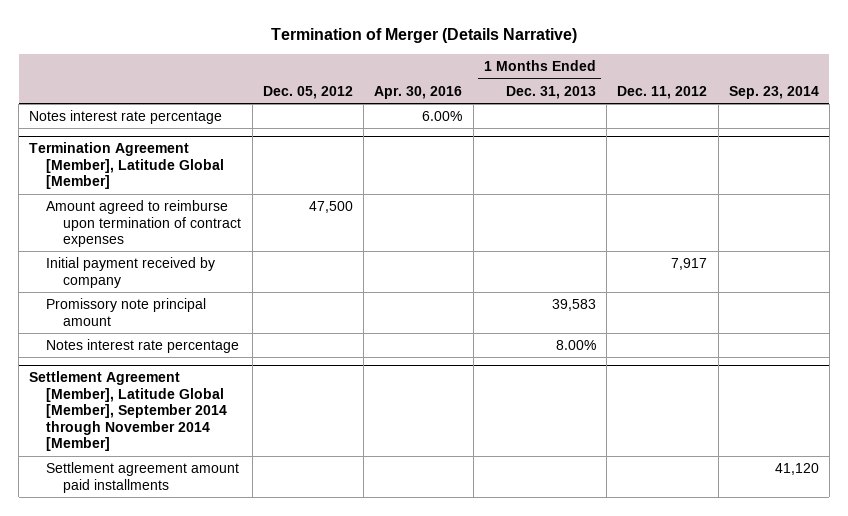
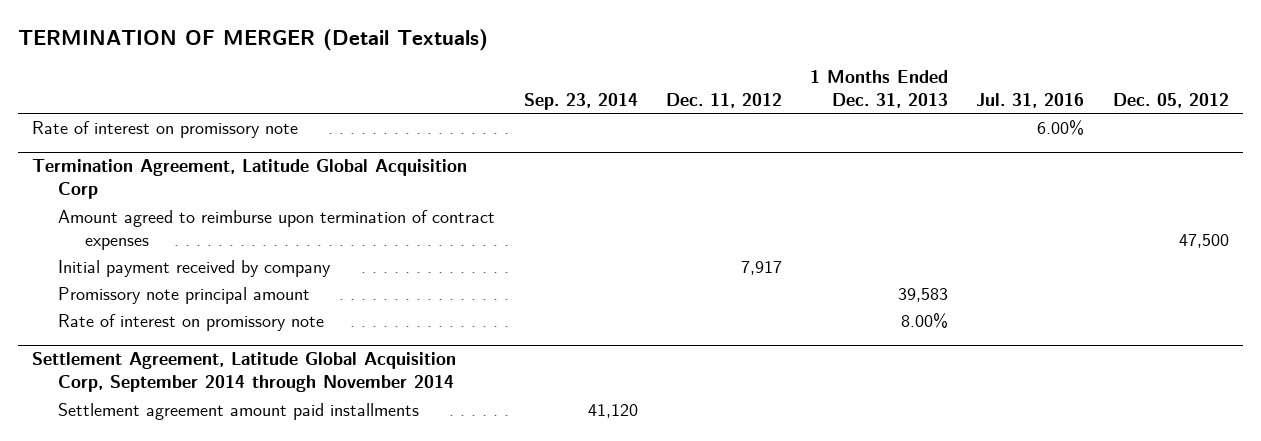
[271,28,578,44] Termination of Merger (Details Narrative) -> [17,29,488,52] TERMINATION OF MERGER (Detail Textuals)
[374,85,463,99] Apr. 30, 2016 -> none
none -> [976,92,1085,108] Jul. 31, 2016
[29,110,223,125] Notes interest rate percentage -> [32,120,299,138] Rate of interest on promissory note
[29,142,225,190] Termination Agreement [Member], Latitude Global [Member] -> [32,159,468,200] Termination Agreement, Latitude Global Acquisition Corp
[46,339,240,354] Notes interest rate percentage -> [58,313,325,331] Rate of interest on promissory note
[29,371,228,452] Settlement Agreement [Member], Latitude Global [Member], September 2014 through November 2014 [Member] -> [32,352,457,393] Settlement Agreement, Latitude Global Acquisition Corp, September 2014 through November 2014

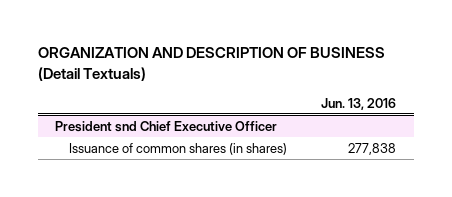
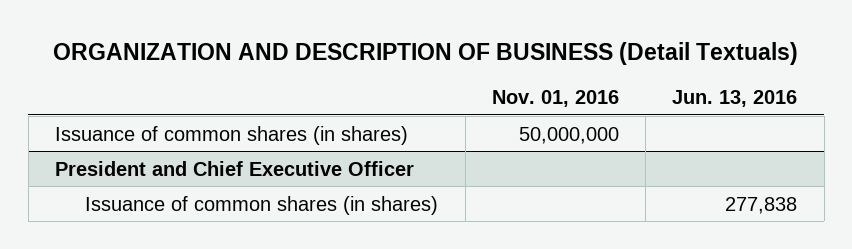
none -> [491,90,619,108] Nov. 01, 2016
none -> [55,125,409,145] Issuance of common shares (in shares)
[55,120,278,132] President snd Chief Executive Officer -> [55,160,415,176] President and Chief Executive Officer

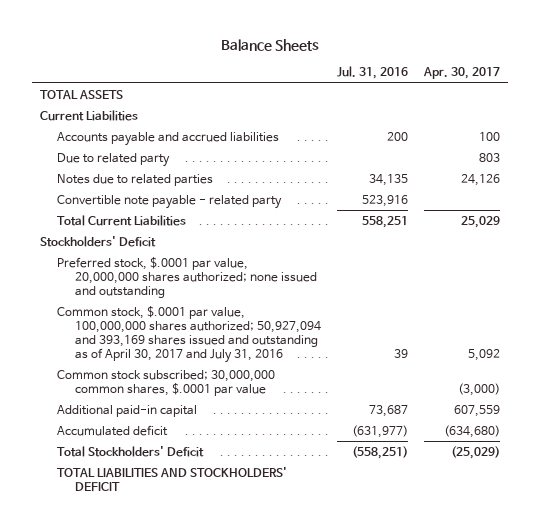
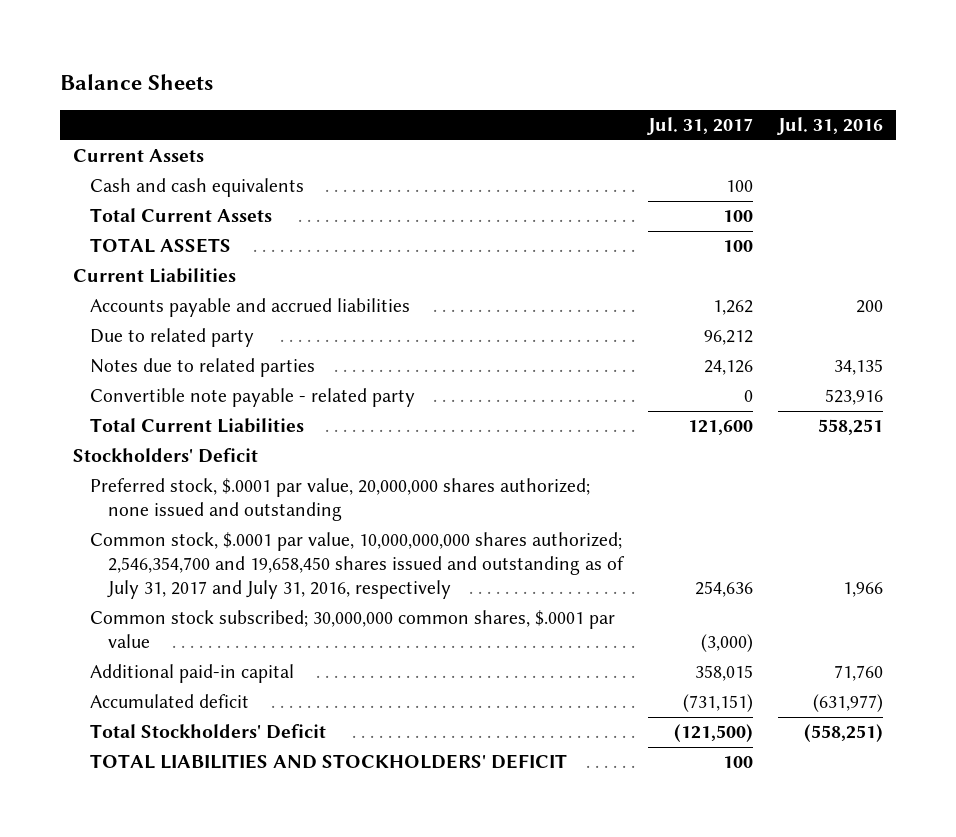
[422,67,500,80] Apr. 30, 2017 -> none
none -> [646,117,753,136] Jul. 31, 2017
none -> [72,149,204,163] Current Assets
none -> [90,178,305,198] Cash and cash equivalents
none -> [90,208,273,223] Total Current Assets
[57,305,321,363] Common stock, $.0001 par value, 100,000,000 shares authorized; 50,927,094 and 393,169 shares issued and outstanding as of April 30, 2017 and July 31, 2016 -> [90,532,625,599] Common stock, $.0001 par value, 10,000,000,000 shares authorized; 2,546,354,700 and 19,658,450 shares issued and outstanding as of July 31, 2017 and July 31, 2016, respectively
[393,348,408,358] 39 -> [843,581,884,597] 1,966
[368,404,408,417] 73,687 -> [834,665,884,682] 71,760

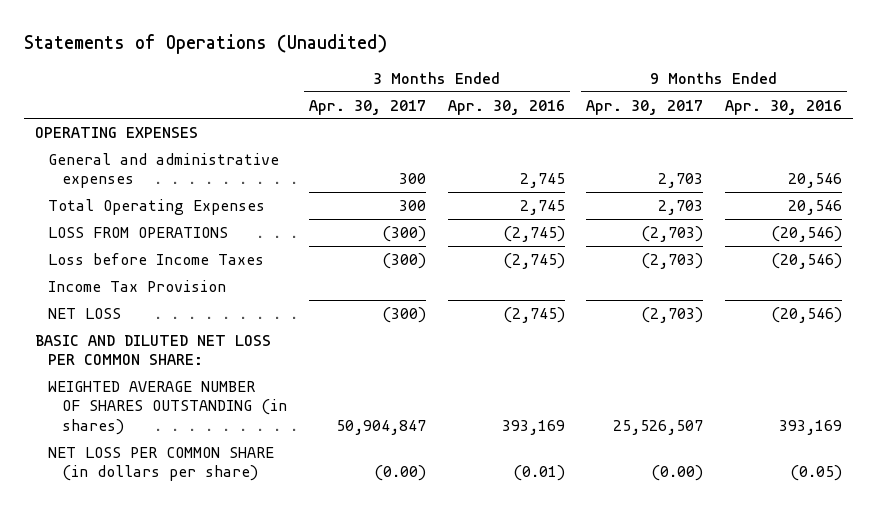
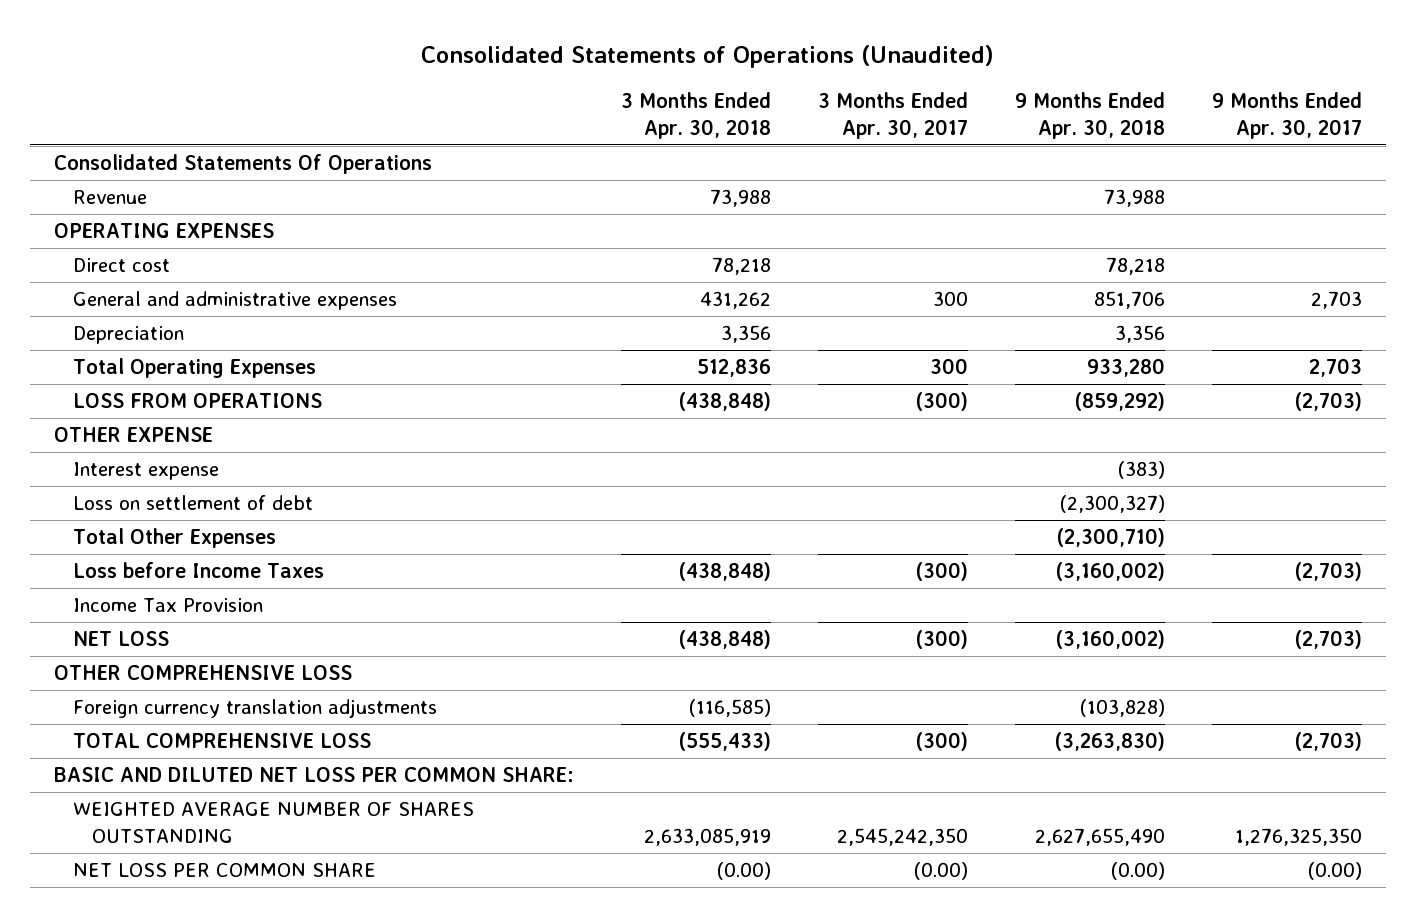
[23,33,387,54] Statements of Operations (Unaudited) -> [420,44,994,68] Consolidated Statements of Operations (Unaudited)
[447,99,565,115] Apr. 30, 2016 -> none
[725,99,843,115] Apr. 30, 2016 -> none
none -> [620,92,771,139] 3 Months Ended Apr. 30, 2018
none -> [1014,92,1165,139] 9 Months Ended Apr. 30, 2018
none -> [53,154,432,175] Consolidated Statements Of Operations
none -> [72,190,147,205] Revenue
none -> [72,258,170,273] Direct cost
none -> [72,326,184,345] Depreciation
none -> [53,427,213,443] OTHER EXPENSE
none -> [72,462,219,481] Interest expense
none -> [72,495,313,511] Loss on settlement of debt
none -> [72,528,276,549] Total Other Expenses
none -> [53,665,352,681] OTHER COMPREHENSIVE LOSS
none -> [72,699,437,719] Foreign currency translation adjustments
none -> [72,733,371,749] TOTAL COMPREHENSIVE LOSS
[48,380,288,436] WEIGHTED AVERAGE NUMBER OF SHARES OUTSTANDING (in shares) -> [72,802,474,843] WEIGHTED AVERAGE NUMBER OF SHARES OUTSTANDING
[335,420,426,436] 50,904,847 -> [836,827,968,846] 2,545,242,350
[613,420,704,436] 25,526,507 -> [1235,827,1363,846] 1,276,325,350
[48,446,275,482] NET LOSS PER COMMON SHARE (in dollars per share) -> [72,863,376,878] NET LOSS PER COMMON SHARE

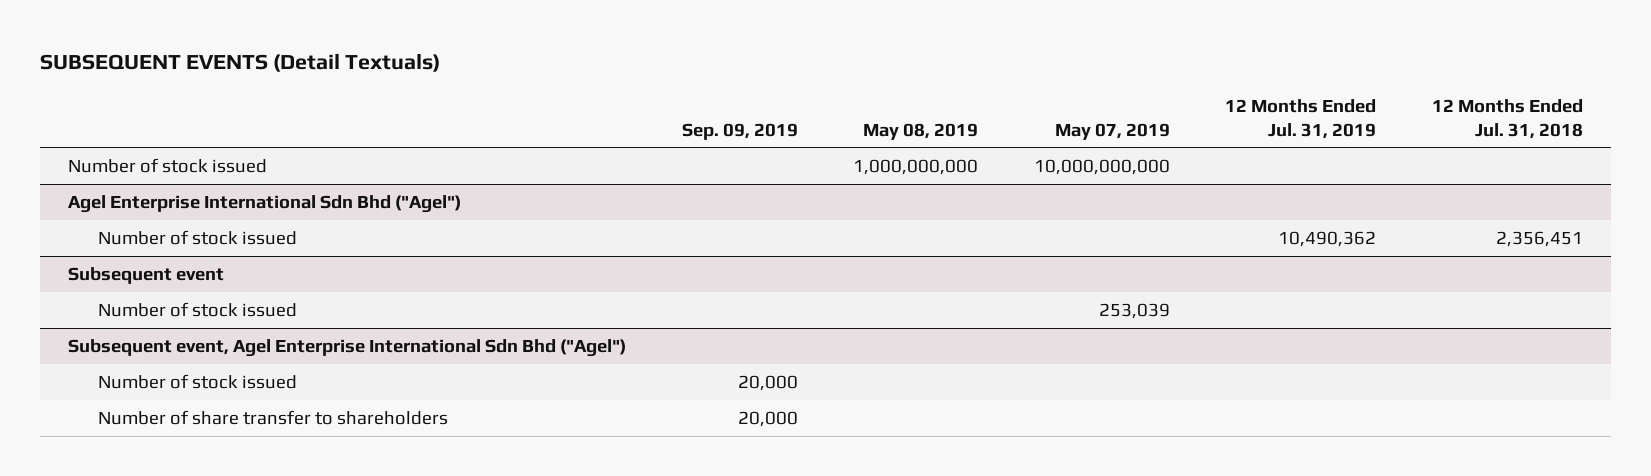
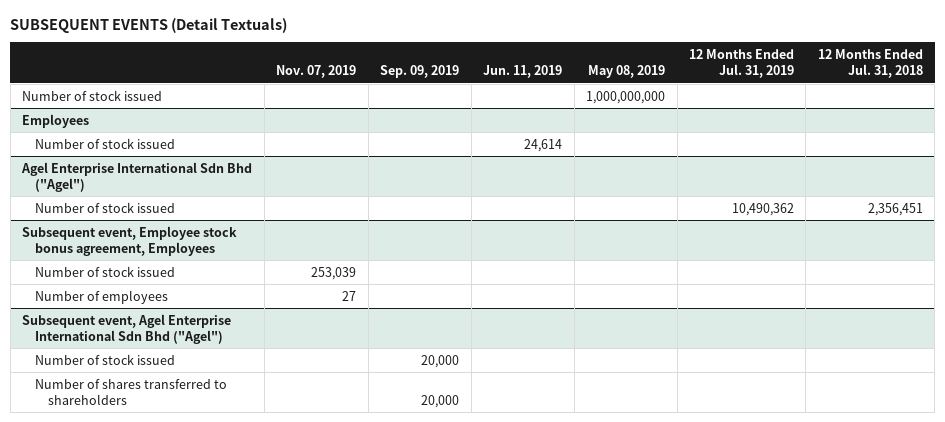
[1054,122,1170,140] May 07, 2019 -> none
none -> [276,64,357,78] Nov. 07, 2019
none -> [483,64,563,78] Jun. 11, 2019
none -> [22,113,90,128] Employees
none -> [35,137,176,149] Number of stock issued
[68,266,225,284] Subsequent event -> [22,225,238,256] Subsequent event, Employee stock bonus agreement, Employees
none -> [35,289,169,304] Number of employees
[97,409,448,425] Number of share transfer to shareholders -> [35,378,228,405] Number of shares transferred to shareholders

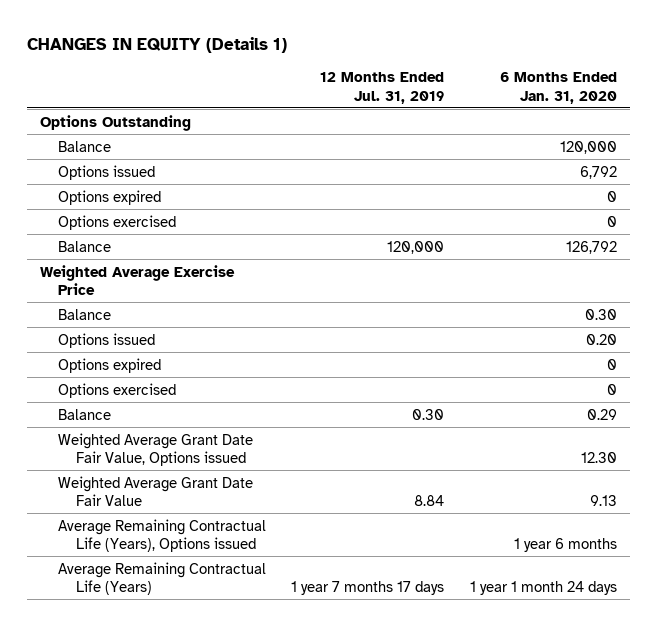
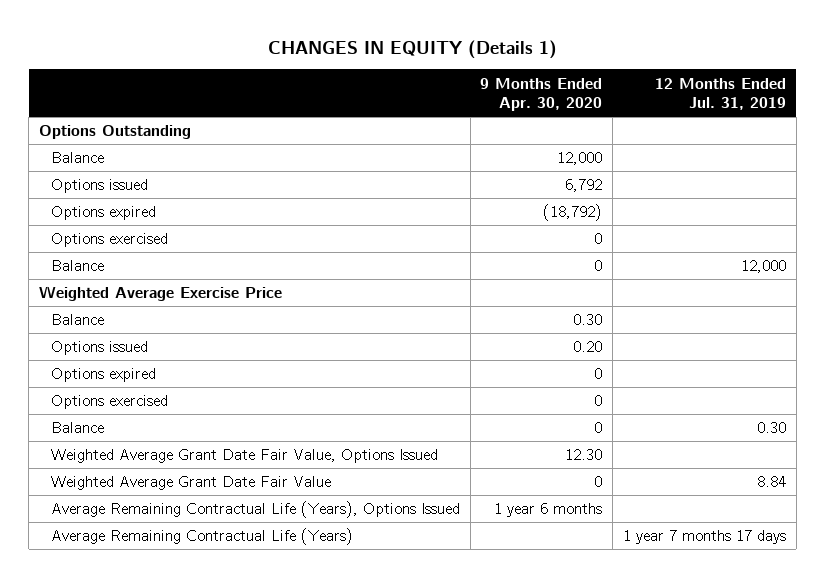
[499,72,617,104] 6 Months Ended Jan. 31, 2020 -> none
none -> [480,77,603,112] 9 Months Ended Apr. 30, 2020
[387,240,445,254] 120,000 -> [740,260,786,274] 12,000
[57,432,253,466] Weighted Average Grant Date Fair Value, Options issued -> [50,449,438,464] Weighted Average Grant Date Fair Value, Options Issued
[57,518,266,552] Average Remaining Contractual Life (Years), Options issued -> [50,501,460,519] Average Remaining Contractual Life (Years), Options Issued

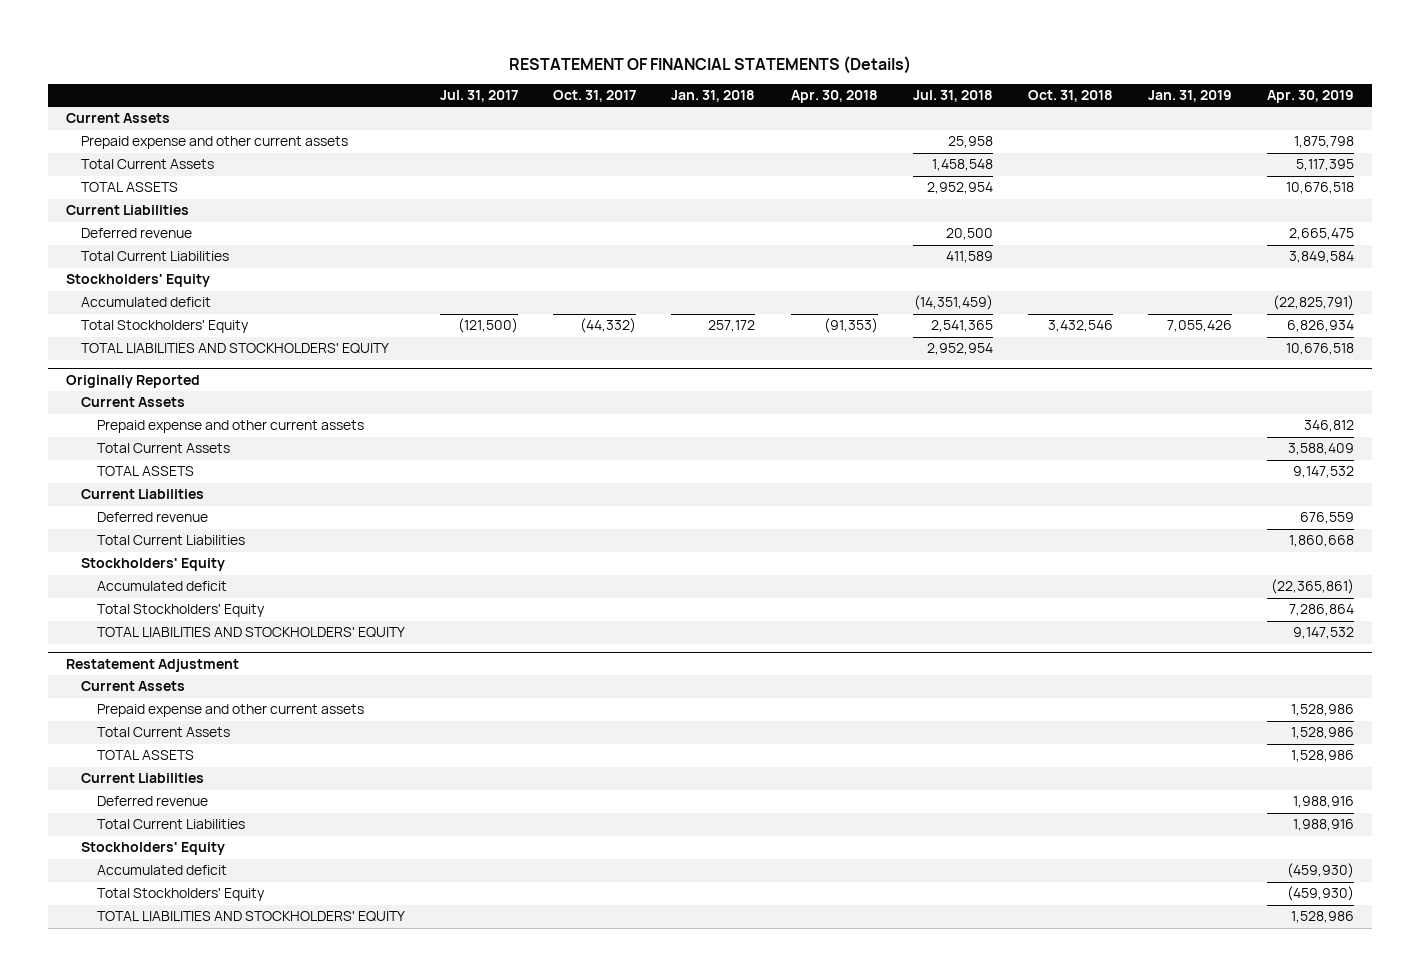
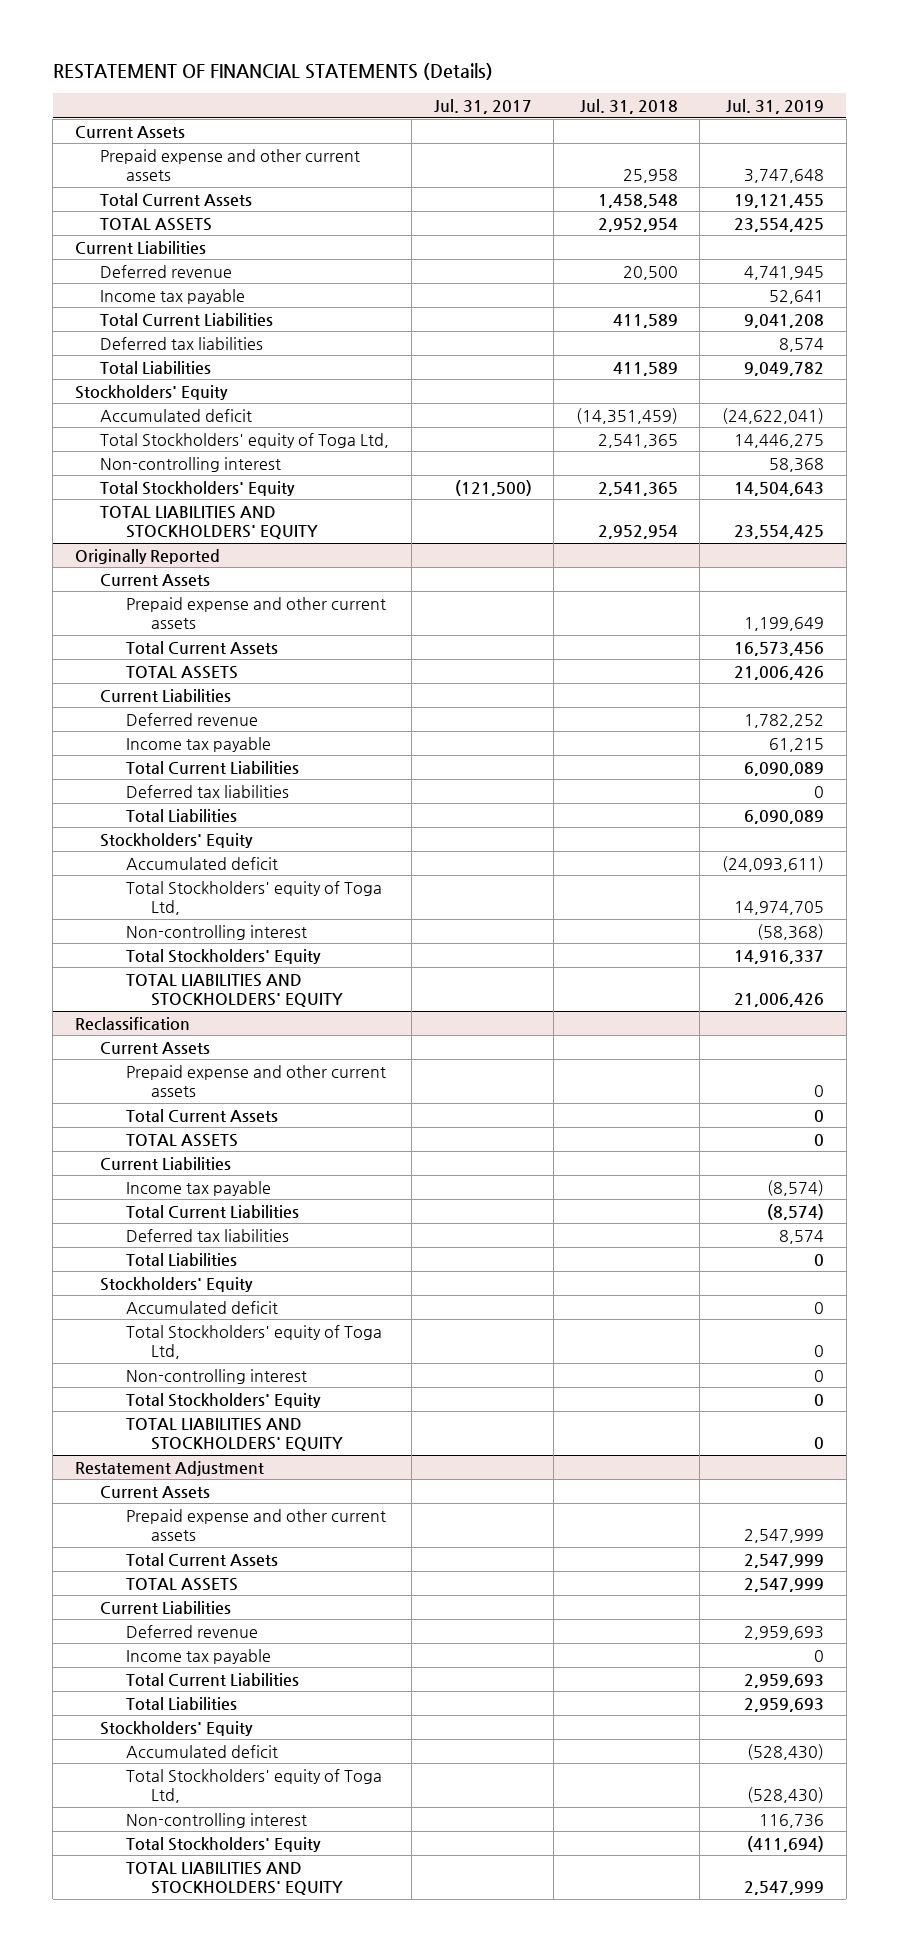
[553,90,637,103] Oct. 31, 2017 -> none
[671,90,756,103] Jan. 31, 2018 -> none
[790,90,878,104] Apr. 30, 2018 -> none
[1028,90,1114,103] Oct. 31, 2018 -> none
[1148,90,1233,103] Jan. 31, 2019 -> none
[1267,90,1355,104] Apr. 30, 2019 -> none
none -> [725,99,824,115] Jul. 31, 2019
none -> [100,288,246,304] Income tax payable
none -> [100,336,264,350] Deferred tax liabilities
none -> [100,360,212,374] Total Liabilities
none -> [100,432,390,448] Total Stockholders' equity of Toga Ltd,
none -> [100,456,282,472] Non-controlling interest
none -> [125,736,271,752] Income tax payable
none -> [125,784,289,798] Deferred tax liabilities
none -> [125,808,237,822] Total Liabilities
none -> [125,880,382,915] Total Stockholders' equity of Toga Ltd,
none -> [125,924,307,940] Non-controlling interest
none -> [74,1016,190,1031] Reclassification
none -> [100,1041,211,1054] Current Assets
none -> [125,1064,386,1097] Prepaid expense and other current assets
none -> [125,1108,278,1122] Total Current Assets
none -> [125,1133,238,1147] TOTAL ASSETS
none -> [100,1156,232,1170] Current Liabilities
none -> [125,1180,271,1196] Income tax payable
none -> [125,1204,299,1218] Total Current Liabilities
none -> [125,1228,289,1242] Deferred tax liabilities
none -> [125,1252,237,1266] Total Liabilities
none -> [100,1276,254,1292] Stockholders' Equity
none -> [125,1300,278,1314] Accumulated deficit
none -> [125,1324,382,1359] Total Stockholders' equity of Toga Ltd,
none -> [125,1368,307,1384] Non-controlling interest
none -> [125,1392,321,1408] Total Stockholders' Equity
none -> [125,1417,343,1451] TOTAL LIABILITIES AND STOCKHOLDERS' EQUITY
none -> [125,1648,271,1664] Income tax payable
none -> [125,1696,237,1710] Total Liabilities
none -> [125,1768,382,1803] Total Stockholders' equity of Toga Ltd,
none -> [125,1812,307,1828] Non-controlling interest

